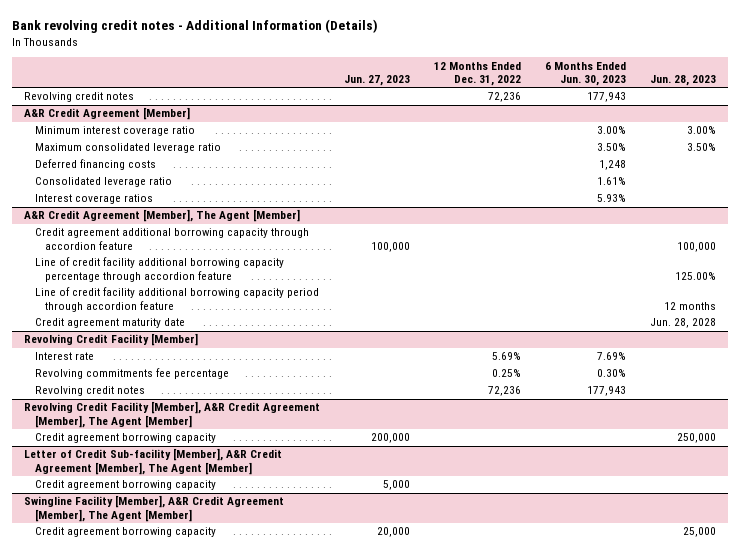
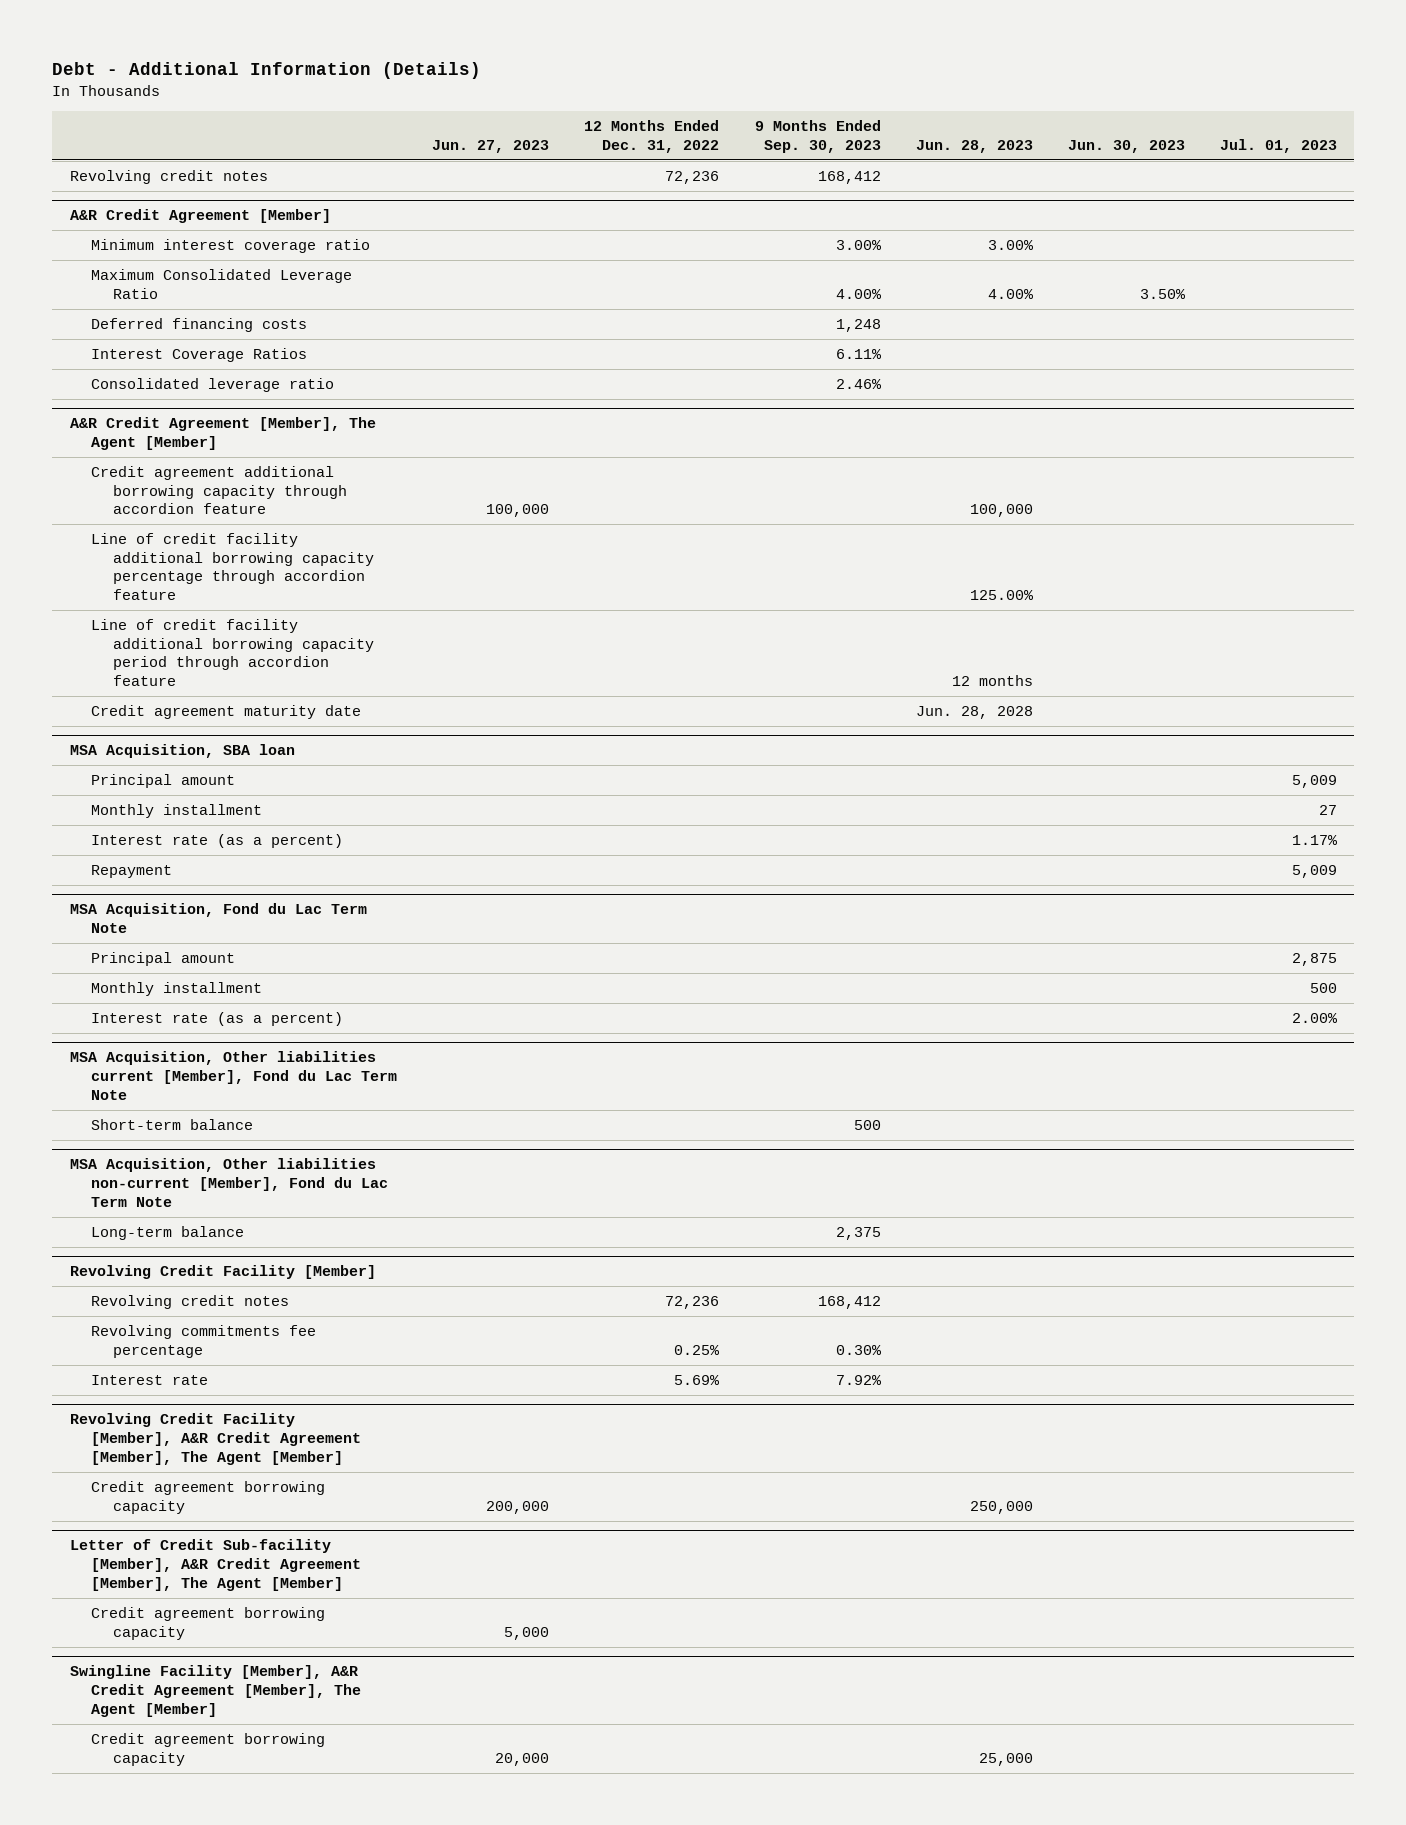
[12,18,379,33] Bank revolving credit notes - Additional Information (Details) -> [51,62,481,80] Debt - Additional Information (Details)
[545,61,627,87] 6 Months Ended Jun. 30, 2023 -> none
none -> [754,119,881,153] 9 Months Ended Sep. 30, 2023
none -> [1067,139,1185,153] Jun. 30, 2023
none -> [1219,138,1337,153] Jul. 01, 2023
[34,143,221,154] Maximum consolidated leverage ratio -> [91,268,353,299] Maximum Consolidated Leverage Ratio
[686,143,716,152] 3.50% -> [987,288,1034,299] 4.00%
none -> [91,347,308,362] Interest Coverage Ratios
[34,194,153,205] Interest coverage ratios -> none
none -> [69,744,295,759] MSA Acquisition, SBA loan
none -> [91,773,236,788] Principal amount
none -> [91,803,263,818] Monthly installment
none -> [91,833,344,848] Interest rate (as a percent)
none -> [91,864,173,878] Repayment
none -> [69,903,367,933] MSA Acquisition, Fond du Lac Term Note
none -> [91,951,236,966] Principal amount
none -> [91,981,263,996] Monthly installment
none -> [91,1011,344,1026] Interest rate (as a percent)
none -> [69,1051,398,1100] MSA Acquisition, Other liabilities current [Member], Fond du Lac Term Note
none -> [91,1118,254,1130] Short-term balance
none -> [69,1158,389,1207] MSA Acquisition, Other liabilities non-current [Member], Fond du Lac Term Note
none -> [91,1225,245,1240] Long-term balance
[34,368,229,380] Revolving commitments fee percentage -> [91,1324,317,1358] Revolving commitments fee percentage
[34,352,94,361] Interest rate -> [91,1374,209,1385] Interest rate

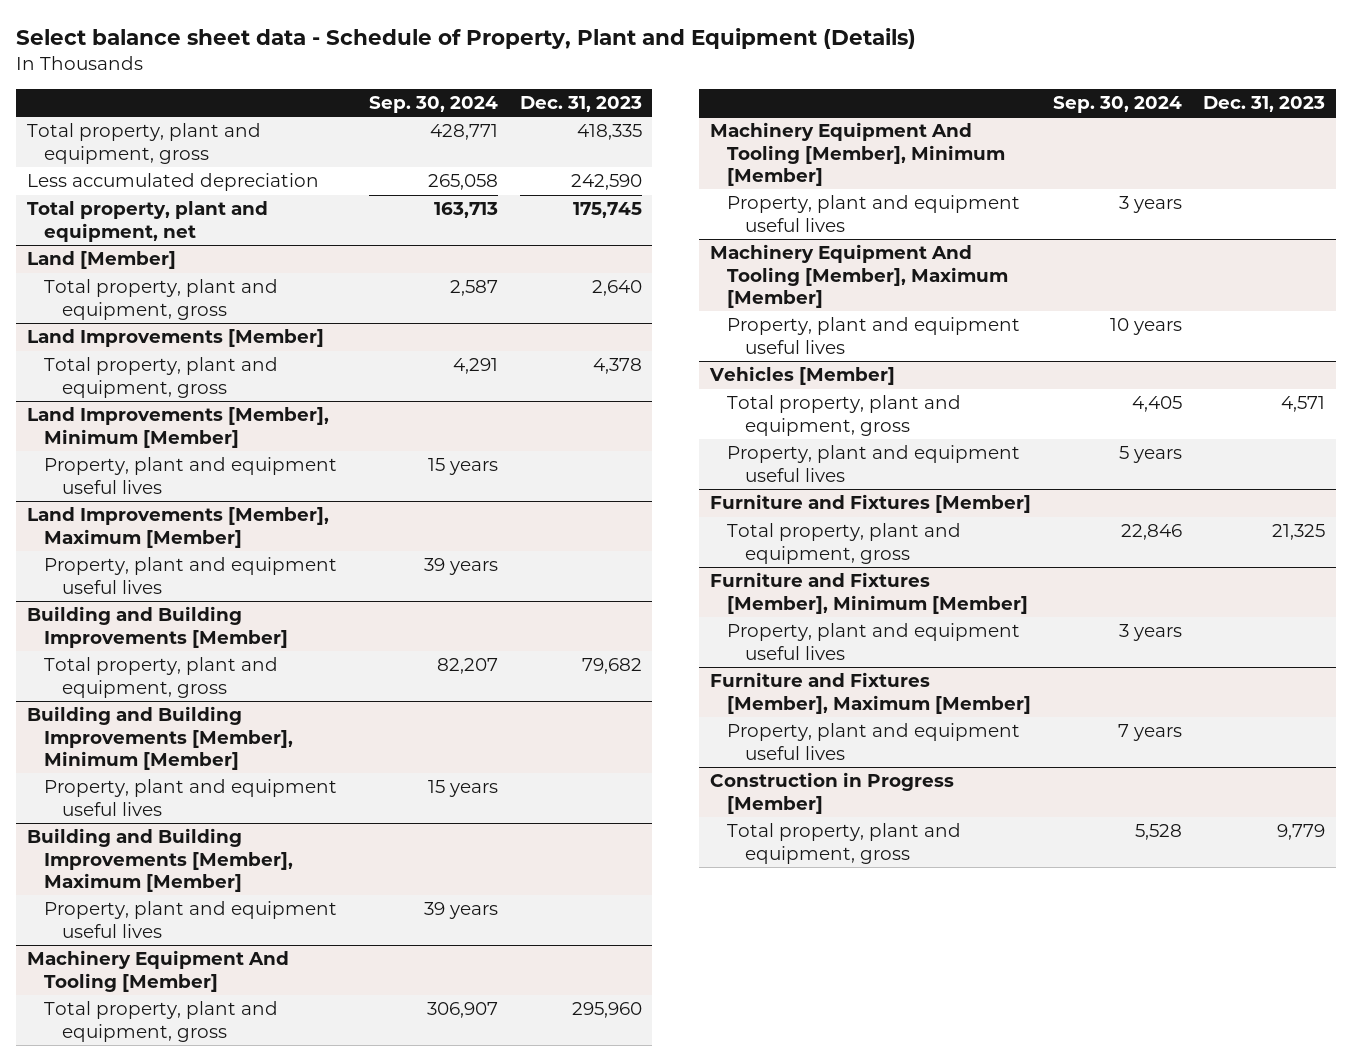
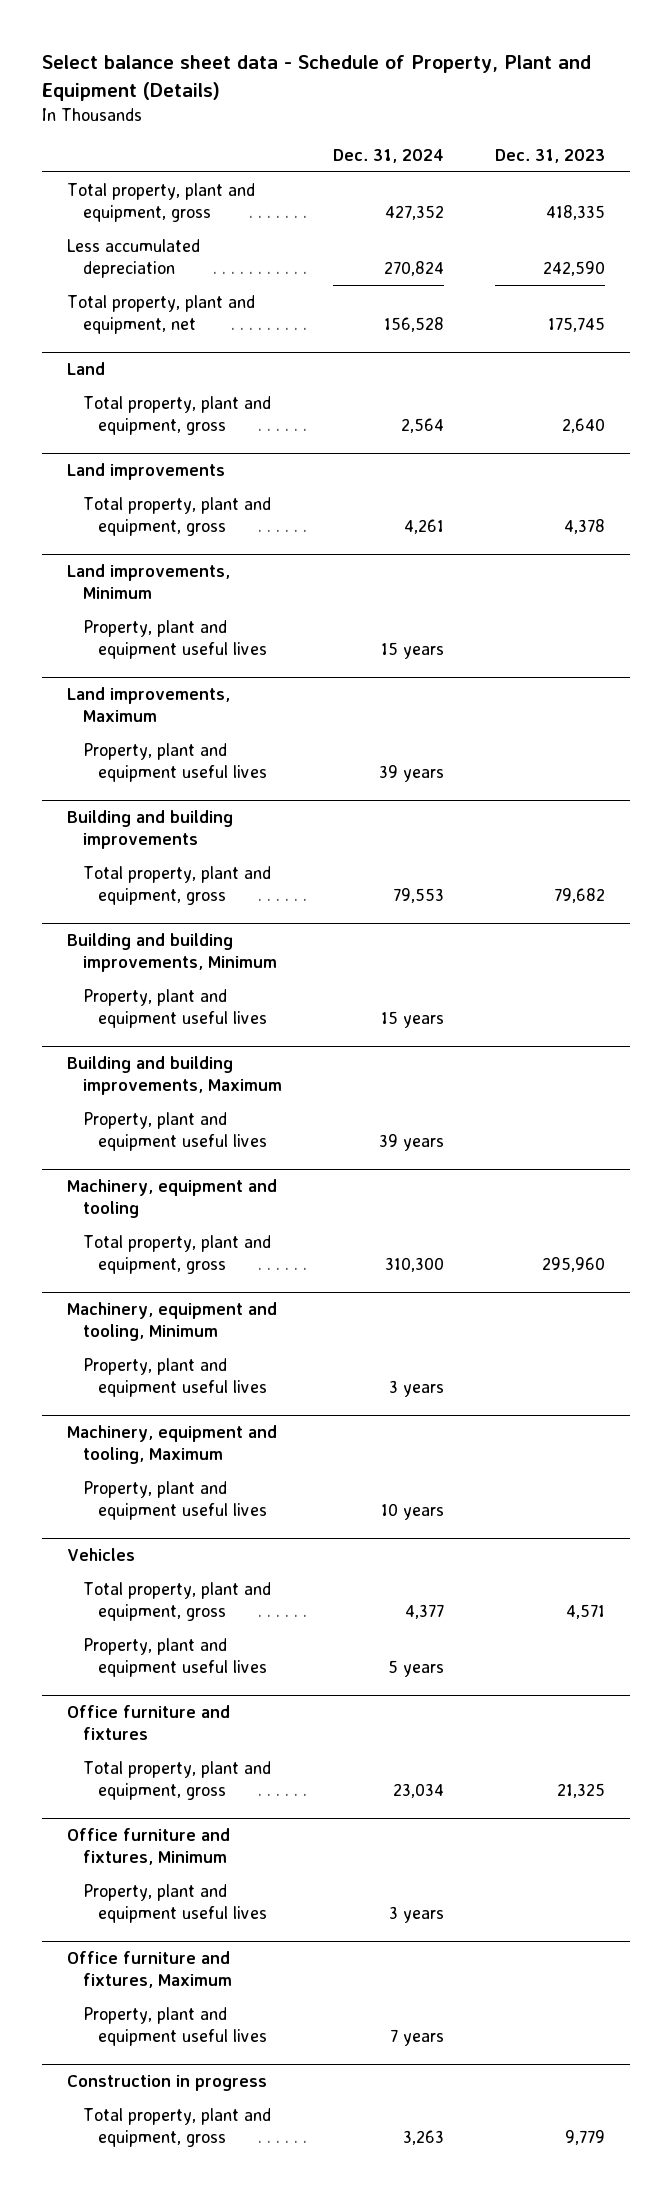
[369,96,499,114] Sep. 30, 2024 -> none
none -> [332,149,444,164] Dec. 31, 2024
[26,251,176,270] Land [Member] -> [67,361,106,375] Land
[26,329,324,348] Land Improvements [Member] -> [67,462,226,480] Land improvements
[26,407,329,448] Land Improvements [Member], Minimum [Member] -> [67,563,231,600] Land improvements, Minimum
[26,507,329,548] Land Improvements [Member], Maximum [Member] -> [67,686,231,723] Land improvements, Maximum
[26,606,289,648] Building and Building Improvements [Member] -> [67,809,234,850] Building and building improvements
[26,706,294,770] Building and Building Improvements [Member], Minimum [Member] -> [67,932,277,973] Building and building improvements, Minimum
[26,828,294,892] Building and Building Improvements [Member], Maximum [Member] -> [67,1055,282,1096] Building and building improvements, Maximum
[26,950,289,992] Machinery Equipment And Tooling [Member] -> [67,1178,278,1219] Machinery, equipment and tooling
[709,122,1006,186] Machinery Equipment And Tooling [Member], Minimum [Member] -> [67,1301,278,1342] Machinery, equipment and tooling, Minimum
[709,244,1009,308] Machinery Equipment And Tooling [Member], Maximum [Member] -> [67,1424,278,1465] Machinery, equipment and tooling, Maximum
[708,366,895,386] Vehicles [Member] -> [67,1547,136,1561] Vehicles
[709,494,1031,514] Furniture and Fixtures [Member] -> [67,1704,231,1741] Office furniture and fixtures
[709,572,1029,614] Furniture and Fixtures [Member], Minimum [Member] -> [67,1827,231,1866] Office furniture and fixtures, Minimum
[709,672,1032,714] Furniture and Fixtures [Member], Maximum [Member] -> [67,1950,232,1989] Office furniture and fixtures, Maximum
[709,772,954,814] Construction in Progress [Member] -> [67,2074,268,2091] Construction in progress

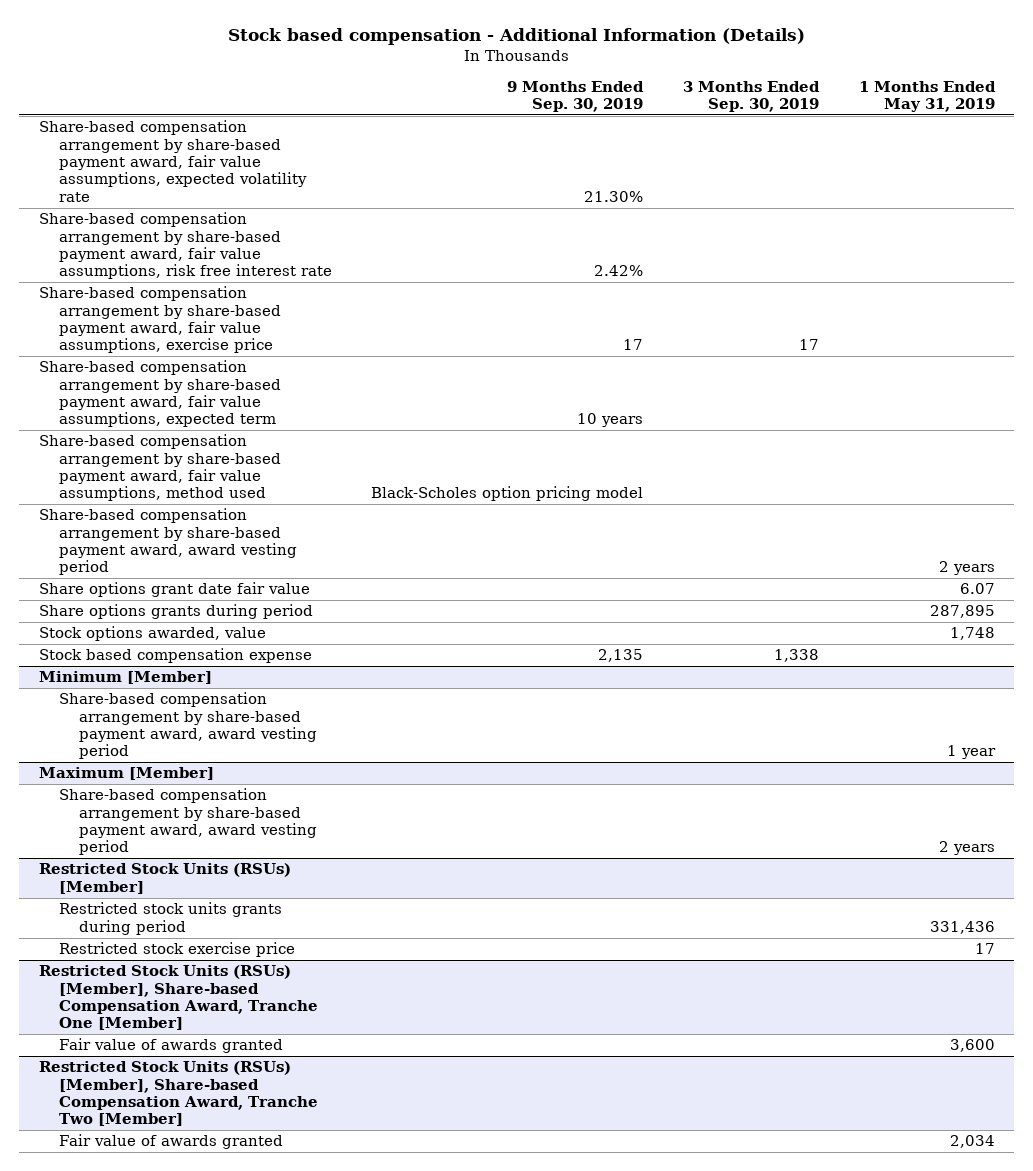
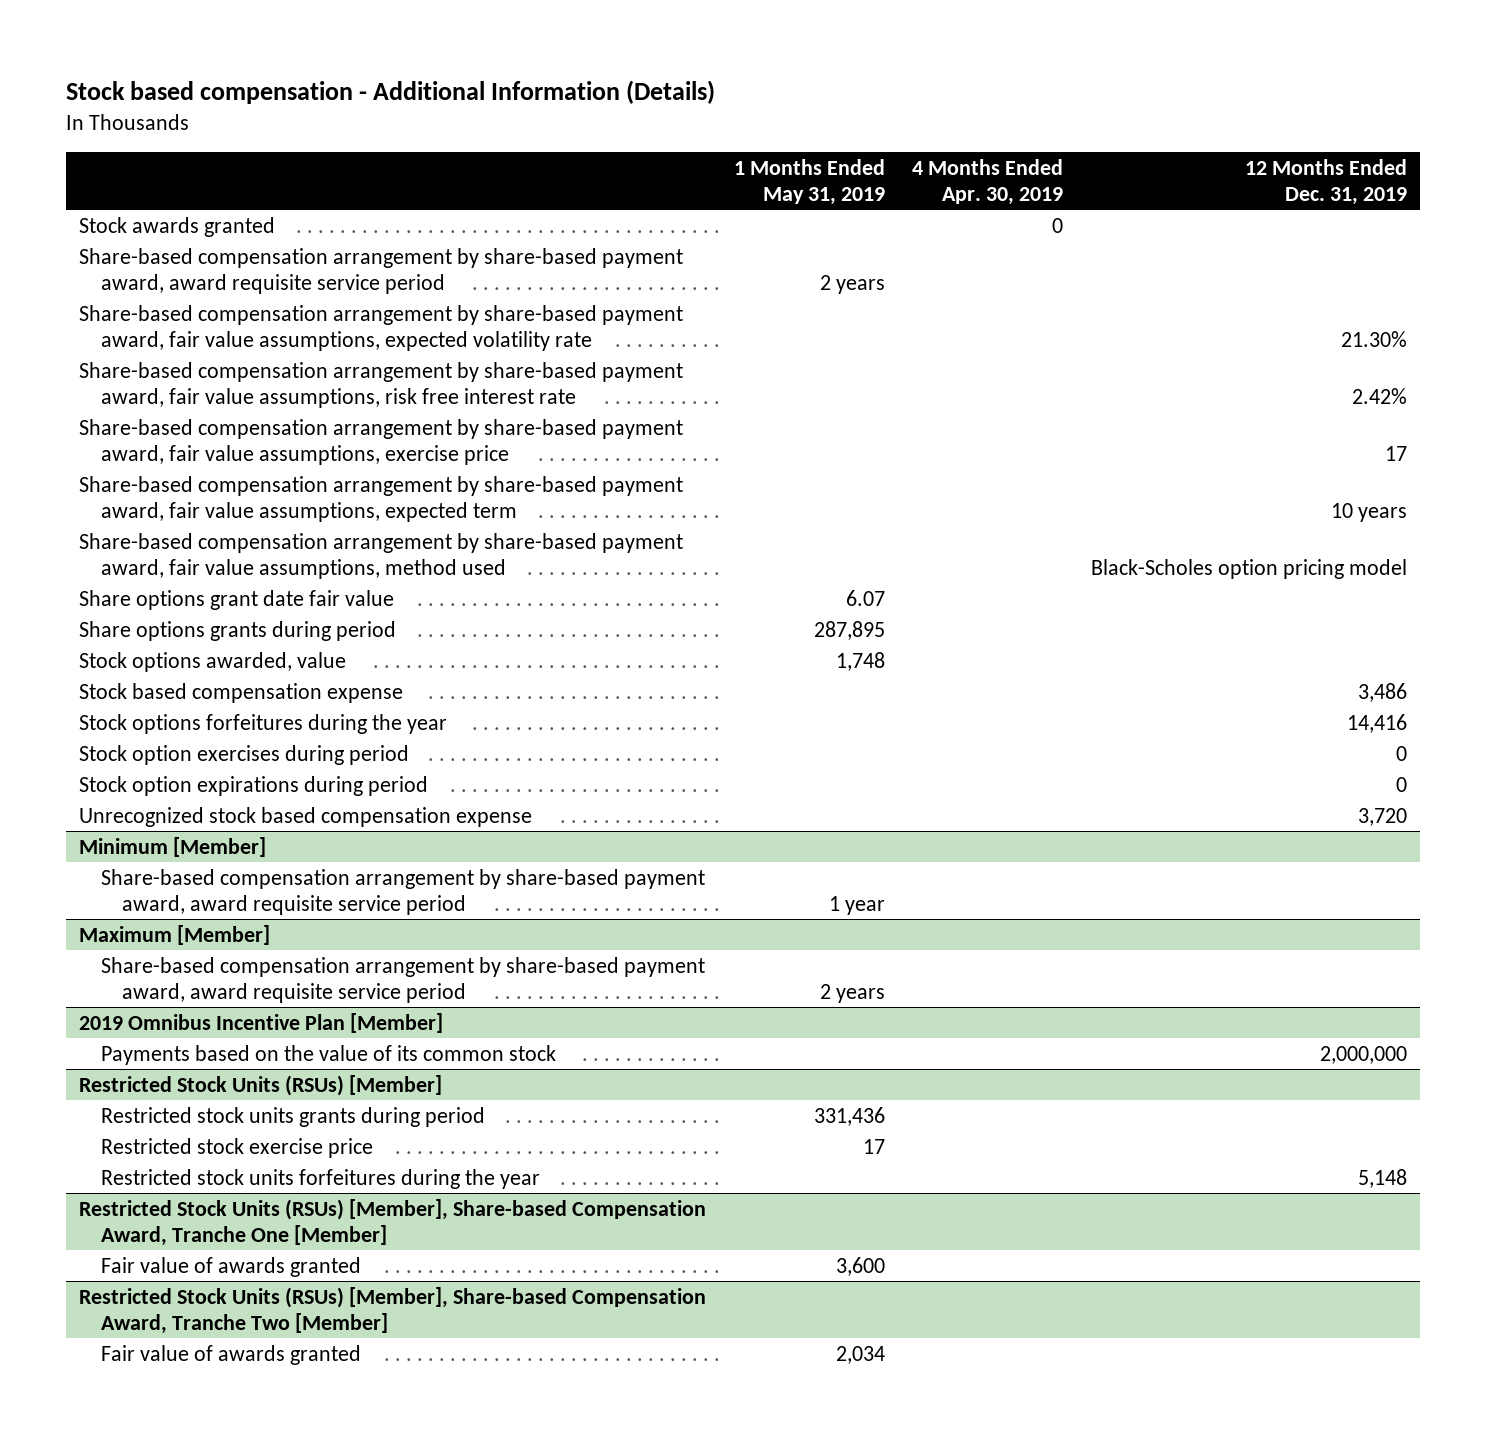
[507,80,645,113] 9 Months Ended Sep. 30, 2019 -> none
[682,80,820,113] 3 Months Ended Sep. 30, 2019 -> none
none -> [912,158,1064,205] 4 Months Ended Apr. 30, 2019
none -> [1244,158,1407,205] 12 Months Ended Dec. 31, 2019
none -> [79,216,276,237] Stock awards granted
none -> [79,247,684,294] Share-based compensation arrangement by share-based payment award, award requisite service period
[38,508,297,576] Share-based compensation arrangement by share-based payment award, award vesting period -> none
none -> [79,713,448,734] Stock options forfeitures during the year
none -> [79,744,410,765] Stock option exercises during period
none -> [79,775,429,796] Stock option expirations during period
none -> [79,806,533,827] Unrecognized stock based compensation expense
[58,692,317,760] Share-based compensation arrangement by share-based payment award, award vesting period -> [100,868,705,915] Share-based compensation arrangement by share-based payment award, award requisite service period
[58,788,317,856] Share-based compensation arrangement by share-based payment award, award vesting period -> [100,956,705,1003] Share-based compensation arrangement by share-based payment award, award requisite service period
none -> [79,1012,444,1033] 2019 Omnibus Incentive Plan [Member]
none -> [100,1044,556,1065] Payments based on the value of its common stock
none -> [100,1168,540,1189] Restricted stock units forfeitures during the year

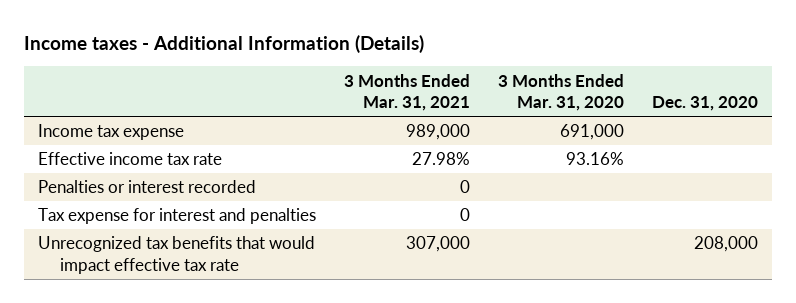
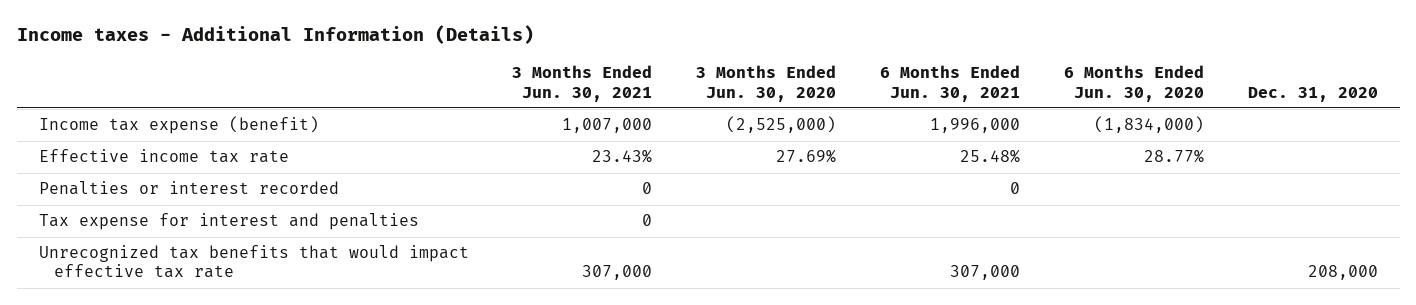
[344,73,471,112] 3 Months Ended Mar. 31, 2021 -> none
[498,73,625,112] 3 Months Ended Mar. 31, 2020 -> none
none -> [512,65,653,102] 3 Months Ended Jun. 30, 2021
none -> [696,65,837,102] 3 Months Ended Jun. 30, 2020
none -> [880,65,1021,102] 6 Months Ended Jun. 30, 2021
none -> [1063,65,1204,102] 6 Months Ended Jun. 30, 2020
[38,124,185,141] Income tax expense -> [38,116,319,135] Income tax expense (benefit)

